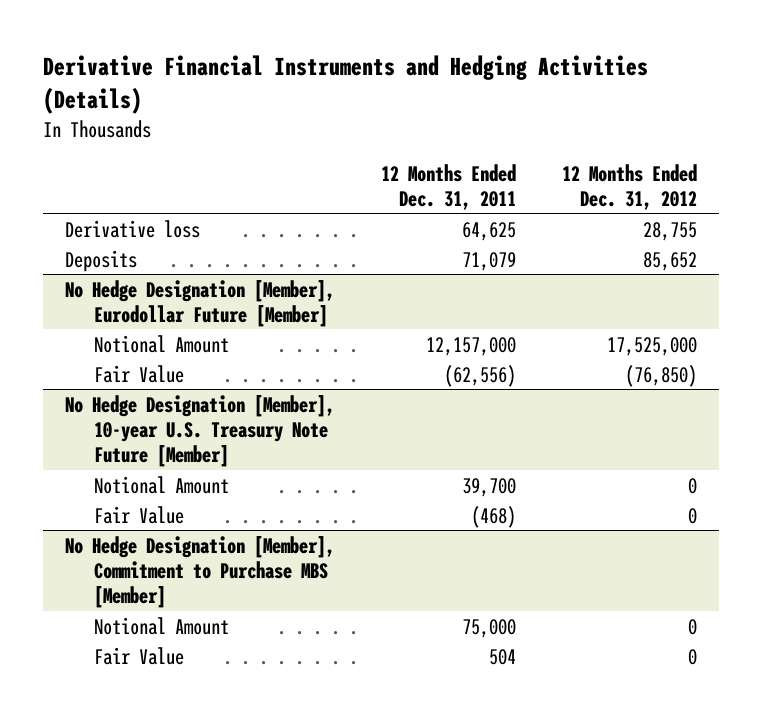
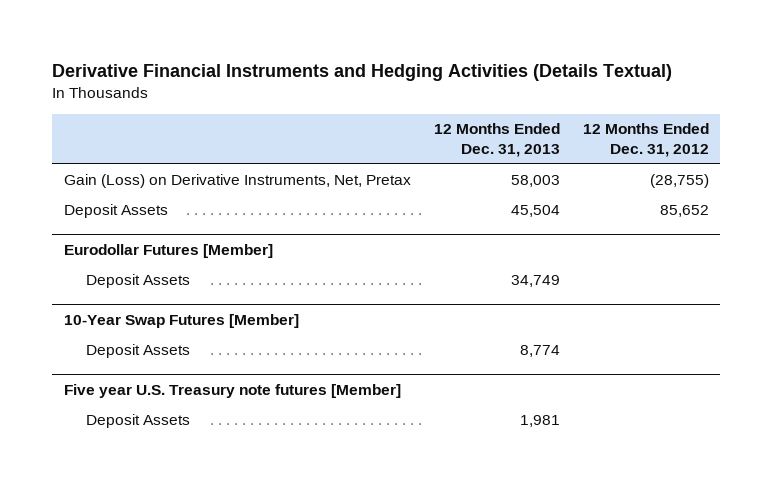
[42,55,648,115] Derivative Financial Instruments and Hedging Activities (Details) -> [52,63,673,81] Derivative Financial Instruments and Hedging Activities (Details Textual)
[380,163,516,210] 12 Months Ended Dec. 31, 2011 -> none
none -> [433,123,560,158] 12 Months Ended Dec. 31, 2013
[65,279,336,327] No Hedge Designation [Member], Eurodollar Future [Member] -> none
[93,334,229,353] Notional Amount -> none
[93,364,184,383] Fair Value -> none
[65,394,336,467] No Hedge Designation [Member], 10-year U.S. Treasury Note Future [Member] -> none
[93,475,229,494] Notional Amount -> none
[93,505,184,524] Fair Value -> none
[65,535,336,608] No Hedge Designation [Member], Commitment to Purchase MBS [Member] -> none
[93,616,229,635] Notional Amount -> none
[93,646,184,665] Fair Value -> none
[65,219,201,238] Derivative loss -> [63,174,411,189] Gain (Loss) on Derivative Instruments, Net, Pretax
[642,221,697,241] 28,755 -> [649,174,709,189] (28,755)
[65,249,138,272] Deposits -> [63,204,168,219] Deposit Assets
none -> [63,244,273,259] Eurodollar Futures [Member]
none -> [86,274,191,289] Deposit Assets
none -> [63,314,299,329] 10-Year Swap Futures [Member]
none -> [86,344,191,359] Deposit Assets
none -> [63,384,401,399] Five year U.S. Treasury note futures [Member]
none -> [86,414,191,429] Deposit Assets

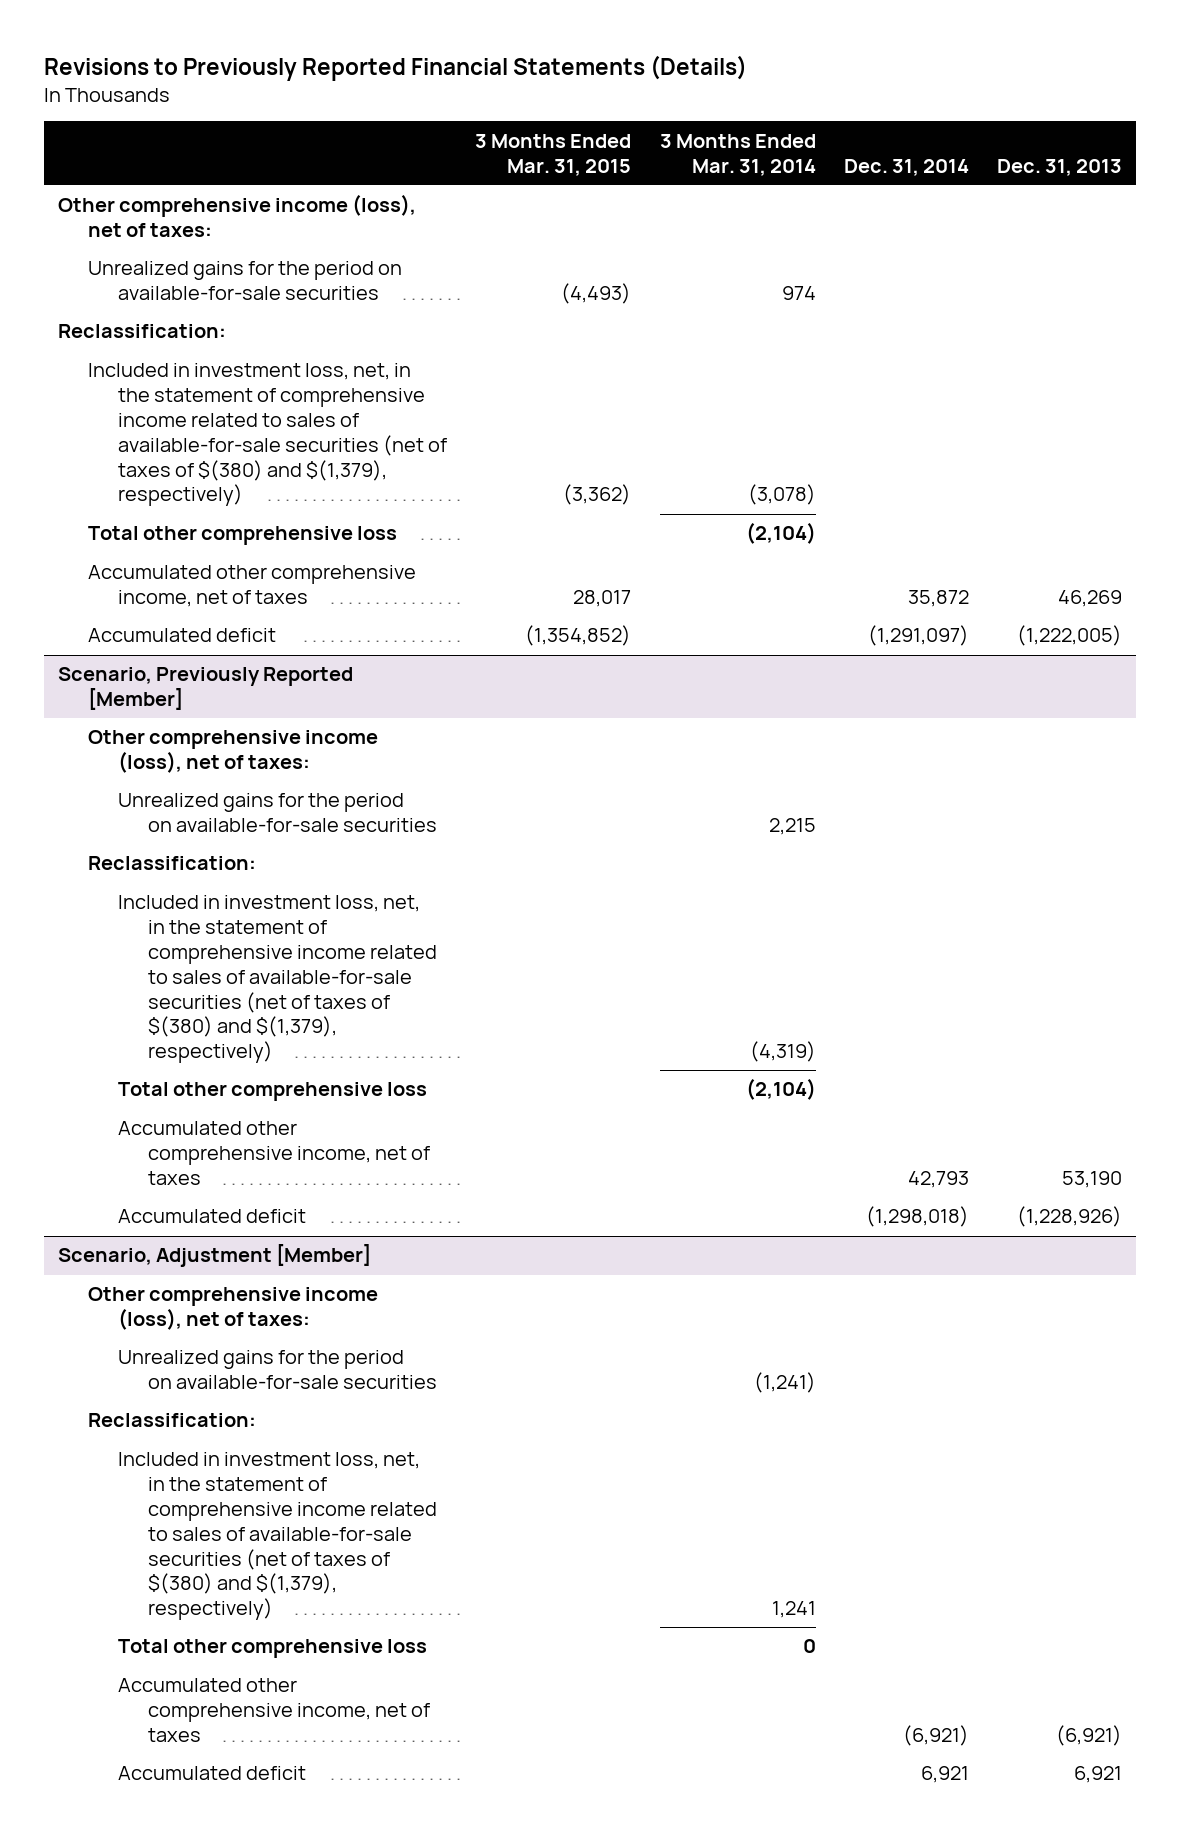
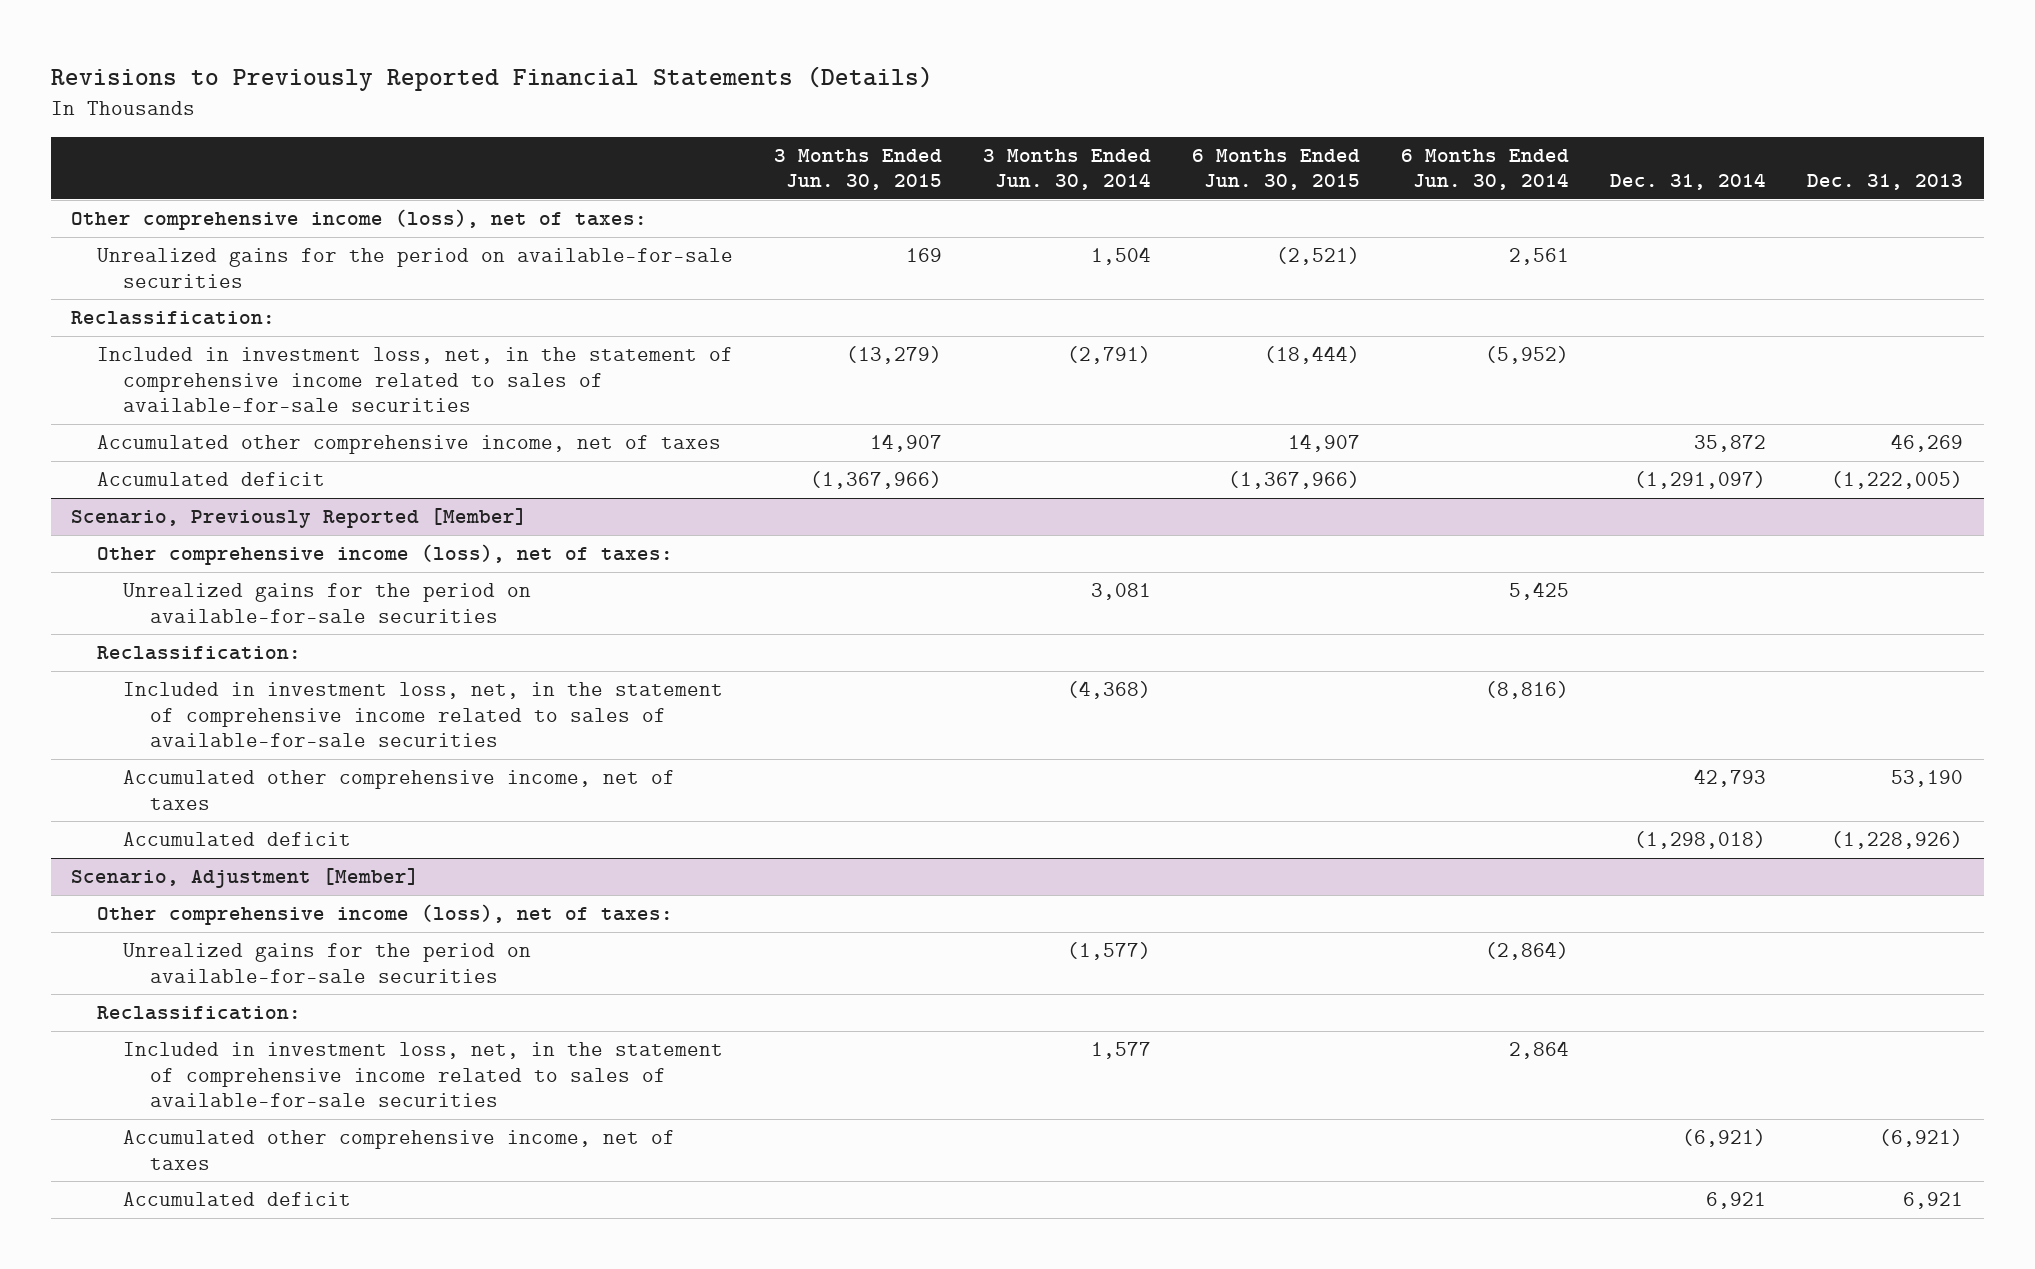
[475,133,632,176] 3 Months Ended Mar. 31, 2015 -> none
[659,133,816,176] 3 Months Ended Mar. 31, 2014 -> none
none -> [774,148,943,191] 3 Months Ended Jun. 30, 2015
none -> [983,148,1152,191] 3 Months Ended Jun. 30, 2014
none -> [1192,148,1361,191] 6 Months Ended Jun. 30, 2015
none -> [1401,148,1570,191] 6 Months Ended Jun. 30, 2014
[88,526,398,546] Total other comprehensive loss -> none
[88,363,448,507] Included in investment loss, net, in the statement of comprehensive income related to sales of available-for-sale securities (net of taxes of $(380) and $(1,379), respectively) -> [97,347,734,413] Included in investment loss, net, in the statement of comprehensive income related to sales of available-for-sale securities
[118,1082,428,1102] Total other comprehensive loss -> none
[118,895,438,1064] Included in investment loss, net, in the statement of comprehensive income related to sales of available-for-sale securities (net of taxes of $(380) and $(1,379), respectively) -> [123,682,724,748] Included in investment loss, net, in the statement of comprehensive income related to sales of available-for-sale securities
[118,1639,428,1659] Total other comprehensive loss -> none
[118,1452,438,1621] Included in investment loss, net, in the statement of comprehensive income related to sales of available-for-sale securities (net of taxes of $(380) and $(1,379), respectively) -> [123,1042,724,1108] Included in investment loss, net, in the statement of comprehensive income related to sales of available-for-sale securities

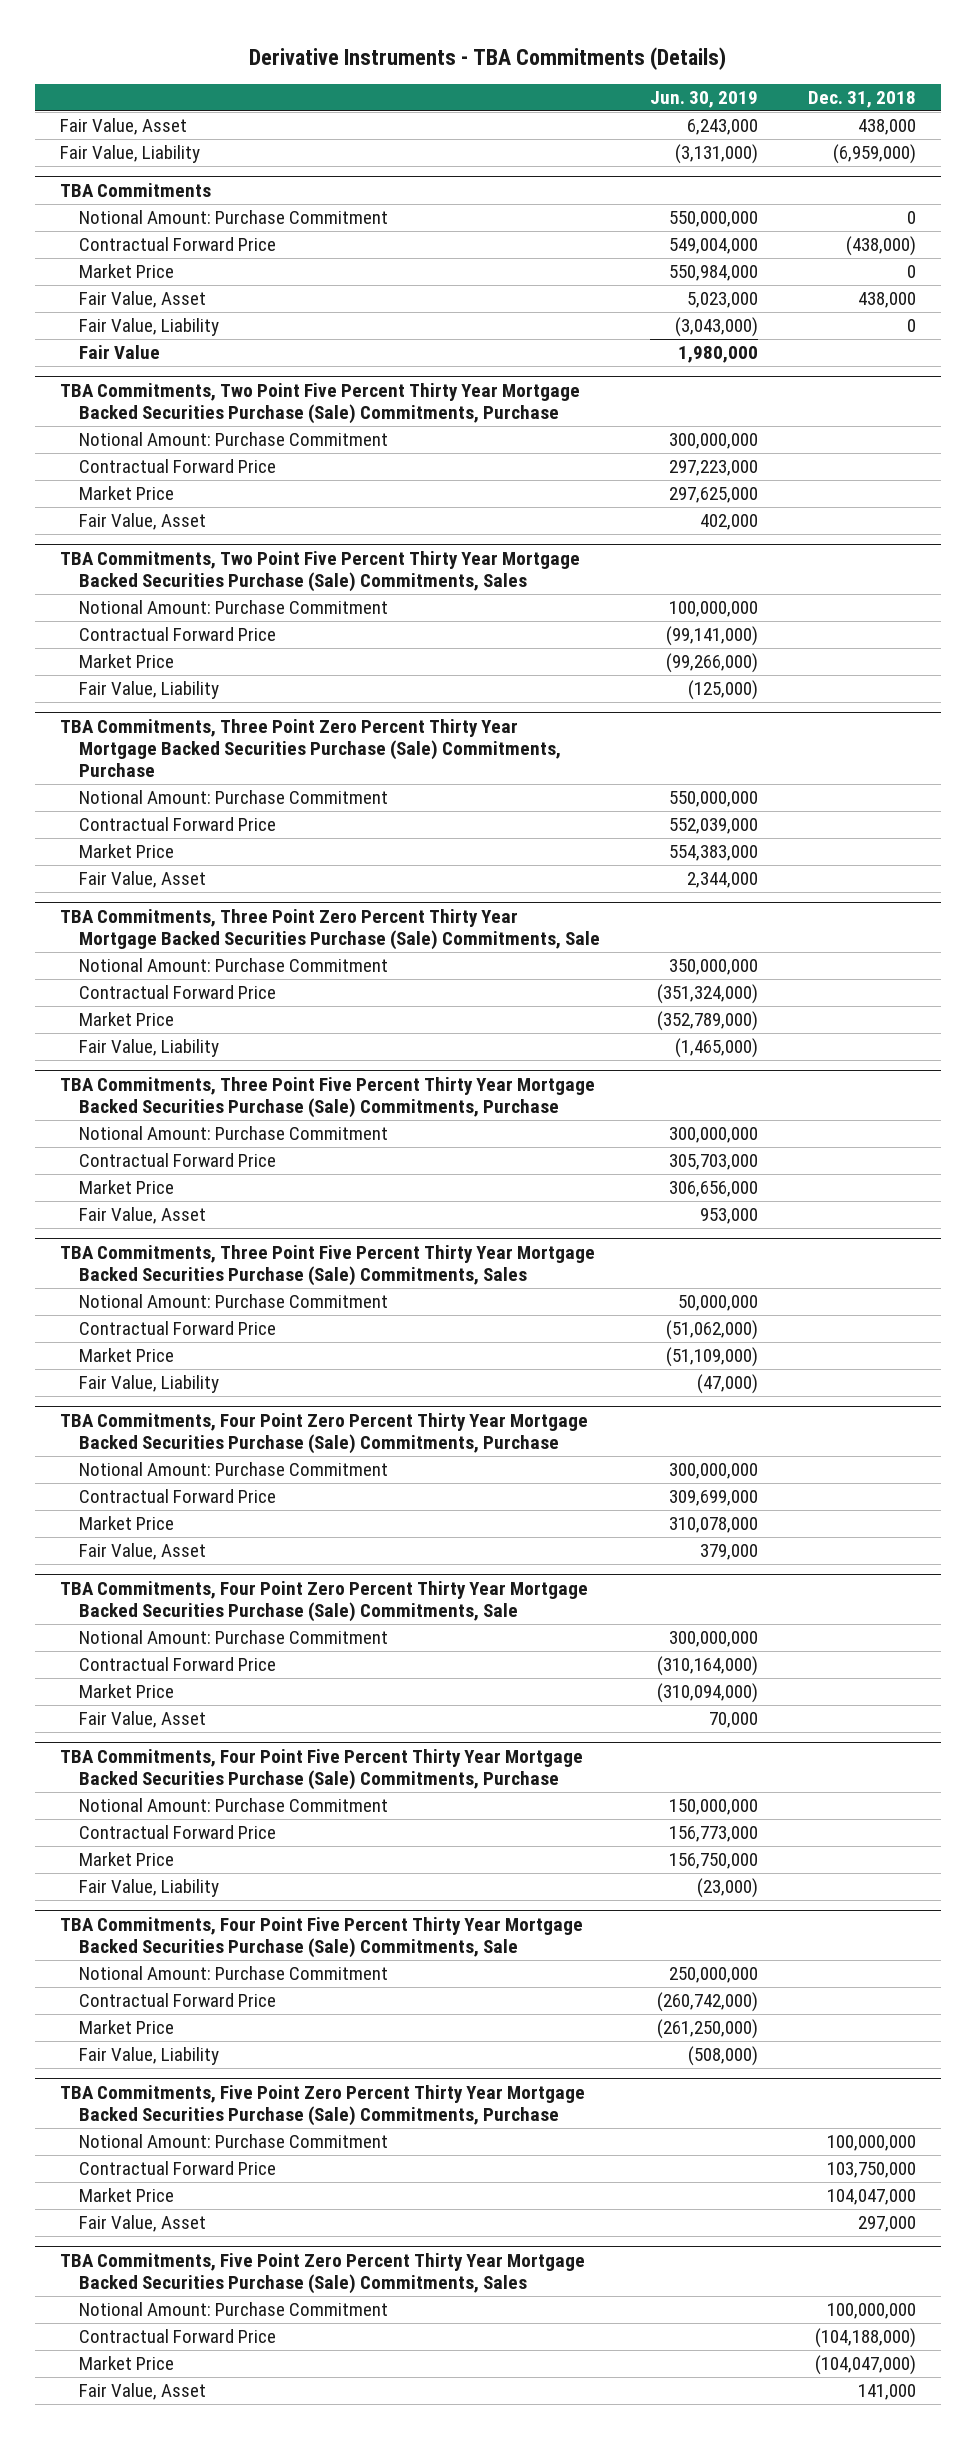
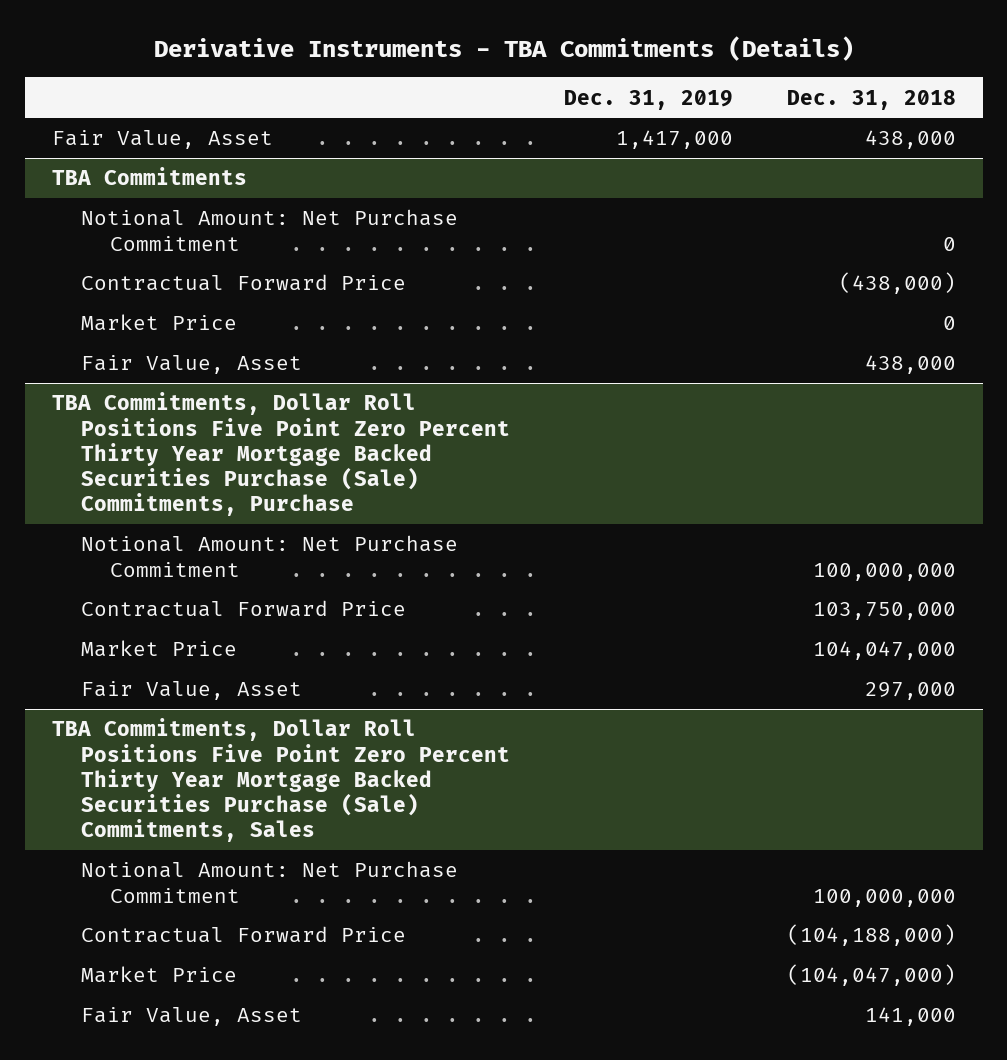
[649,90,758,108] Jun. 30, 2019 -> none
none -> [563,89,733,110] Dec. 31, 2019
[60,145,201,164] Fair Value, Liability -> none
[78,210,388,225] Notional Amount: Purchase Commitment -> [80,209,458,251] Notional Amount: Net Purchase Commitment
[78,318,219,337] Fair Value, Liability -> none
[78,345,160,360] Fair Value -> none
[60,383,581,425] TBA Commitments, Two Point Five Percent Thirty Year Mortgage Backed Securities Purchase (Sale) Commitments, Purchase -> none
[78,432,388,447] Notional Amount: Purchase Commitment -> none
[78,459,276,474] Contractual Forward Price -> none
[78,486,174,501] Market Price -> none
[78,513,206,531] Fair Value, Asset -> none
[60,551,581,593] TBA Commitments, Two Point Five Percent Thirty Year Mortgage Backed Securities Purchase (Sale) Commitments, Sales -> none
[78,600,388,615] Notional Amount: Purchase Commitment -> none
[78,627,276,642] Contractual Forward Price -> none
[78,654,174,669] Market Price -> none
[78,681,219,700] Fair Value, Liability -> none
[60,719,561,777] TBA Commitments, Three Point Zero Percent Thirty Year Mortgage Backed Securities Purchase (Sale) Commitments, Purchase -> none
[78,790,388,805] Notional Amount: Purchase Commitment -> none
[78,817,276,832] Contractual Forward Price -> none
[78,844,174,859] Market Price -> none
[78,871,206,889] Fair Value, Asset -> none
[60,909,600,951] TBA Commitments, Three Point Zero Percent Thirty Year Mortgage Backed Securities Purchase (Sale) Commitments, Sale -> none
[78,958,388,973] Notional Amount: Purchase Commitment -> none
[78,985,276,1000] Contractual Forward Price -> none
[78,1012,174,1027] Market Price -> none
[78,1039,219,1058] Fair Value, Liability -> none
[60,1077,596,1119] TBA Commitments, Three Point Five Percent Thirty Year Mortgage Backed Securities Purchase (Sale) Commitments, Purchase -> none
[78,1126,388,1141] Notional Amount: Purchase Commitment -> none
[78,1153,276,1168] Contractual Forward Price -> none
[78,1180,174,1195] Market Price -> none
[78,1207,206,1225] Fair Value, Asset -> none
[60,1245,596,1287] TBA Commitments, Three Point Five Percent Thirty Year Mortgage Backed Securities Purchase (Sale) Commitments, Sales -> none
[78,1294,388,1309] Notional Amount: Purchase Commitment -> none
[78,1321,276,1336] Contractual Forward Price -> none
[78,1348,174,1363] Market Price -> none
[78,1375,219,1394] Fair Value, Liability -> none
[60,1413,589,1455] TBA Commitments, Four Point Zero Percent Thirty Year Mortgage Backed Securities Purchase (Sale) Commitments, Purchase -> none
[78,1462,388,1477] Notional Amount: Purchase Commitment -> none
[78,1489,276,1504] Contractual Forward Price -> none
[78,1516,174,1531] Market Price -> none
[78,1543,206,1561] Fair Value, Asset -> none
[60,1581,589,1623] TBA Commitments, Four Point Zero Percent Thirty Year Mortgage Backed Securities Purchase (Sale) Commitments, Sale -> none
[78,1630,388,1645] Notional Amount: Purchase Commitment -> none
[78,1657,276,1672] Contractual Forward Price -> none
[78,1684,174,1699] Market Price -> none
[78,1711,206,1729] Fair Value, Asset -> none
[60,1749,584,1791] TBA Commitments, Four Point Five Percent Thirty Year Mortgage Backed Securities Purchase (Sale) Commitments, Purchase -> none
[78,1798,388,1813] Notional Amount: Purchase Commitment -> none
[78,1825,276,1840] Contractual Forward Price -> none
[78,1852,174,1867] Market Price -> none
[78,1879,219,1898] Fair Value, Liability -> none
[60,1917,584,1959] TBA Commitments, Four Point Five Percent Thirty Year Mortgage Backed Securities Purchase (Sale) Commitments, Sale -> none
[78,1966,388,1981] Notional Amount: Purchase Commitment -> none
[78,1993,276,2008] Contractual Forward Price -> none
[78,2020,174,2035] Market Price -> none
[78,2047,219,2066] Fair Value, Liability -> none
[60,2085,586,2127] TBA Commitments, Five Point Zero Percent Thirty Year Mortgage Backed Securities Purchase (Sale) Commitments, Purchase -> [51,392,510,517] TBA Commitments, Dollar Roll Positions Five Point Zero Percent Thirty Year Mortgage Backed Securities Purchase (Sale) Commitments, Purchase
[78,2134,388,2149] Notional Amount: Purchase Commitment -> [80,535,458,577] Notional Amount: Net Purchase Commitment
[60,2253,586,2295] TBA Commitments, Five Point Zero Percent Thirty Year Mortgage Backed Securities Purchase (Sale) Commitments, Sales -> [51,718,510,843] TBA Commitments, Dollar Roll Positions Five Point Zero Percent Thirty Year Mortgage Backed Securities Purchase (Sale) Commitments, Sales
[78,2302,388,2317] Notional Amount: Purchase Commitment -> [80,861,458,903] Notional Amount: Net Purchase Commitment

